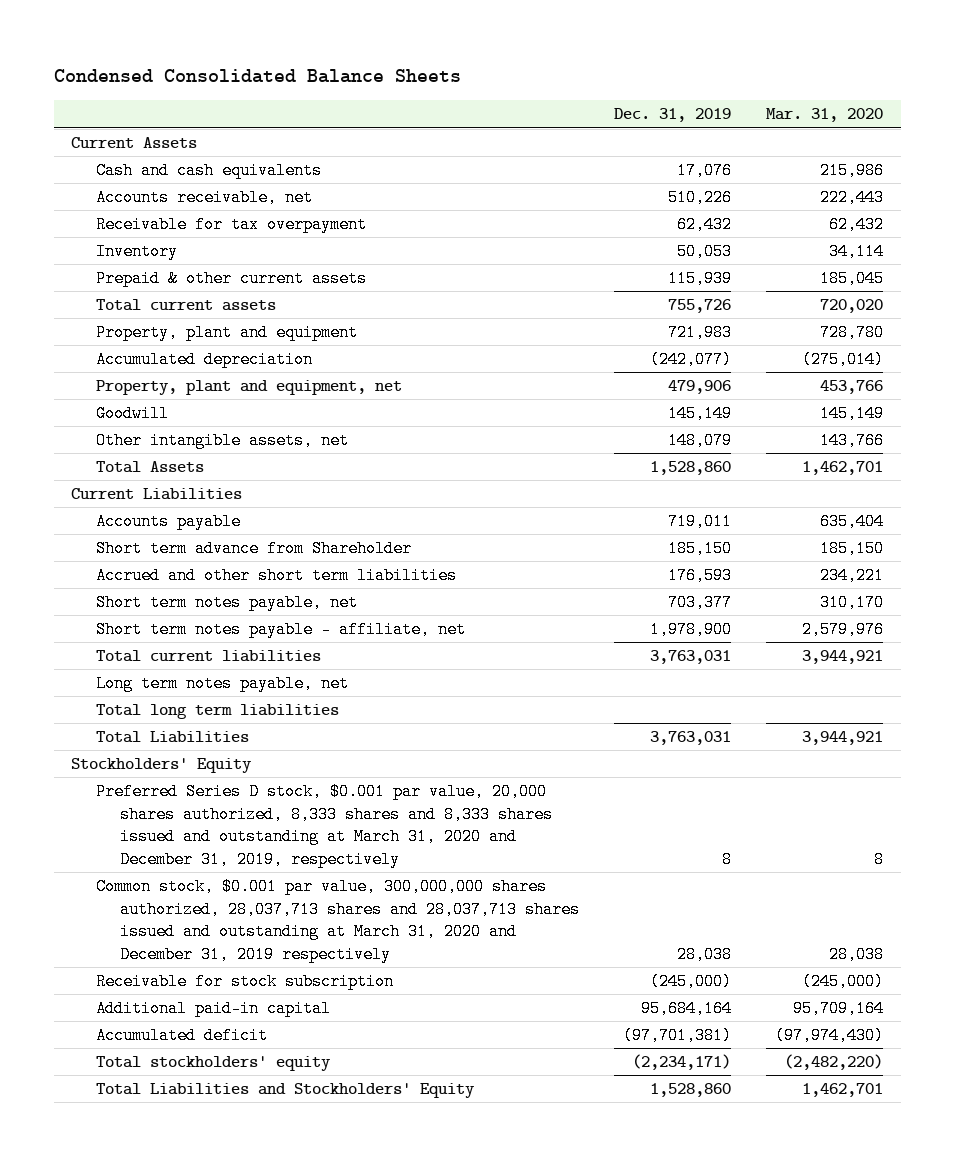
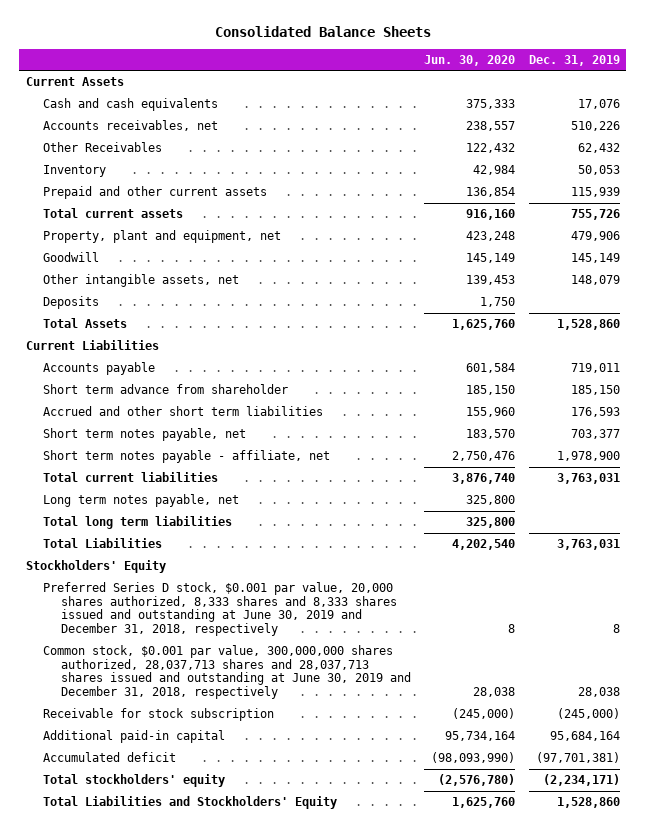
[53,69,461,84] Condensed Consolidated Balance Sheets -> [214,26,431,38] Consolidated Balance Sheets
[766,108,884,123] Mar. 31, 2020 -> none
none -> [424,54,516,66] Jun. 30, 2020
[95,189,313,207] Accounts receivable, net -> [43,120,219,132] Accounts receivables, net
[95,216,367,234] Receivable for tax overpayment -> [43,142,163,153] Other Receivables
[95,270,367,288] Prepaid & other current assets -> [43,186,268,200] Prepaid and other current assets
[95,324,358,342] Property, plant and equipment -> none
[95,351,313,369] Accumulated depreciation -> none
none -> [43,296,100,310] Deposits
[95,540,412,558] Short term advance from Shareholder -> [43,384,289,395] Short term advance from shareholder
[95,783,553,869] Preferred Series D stock, $0.001 par value, 20,000 shares authorized, 8,333 shares and 8,333 shares issued and outstanding at March 31, 2020 and December 31, 2019, respectively -> [43,582,398,637] Preferred Series D stock, $0.001 par value, 20,000 shares authorized, 8,333 shares and 8,333 shares issued and outstanding at June 30, 2019 and December 31, 2018, respectively
[95,878,580,964] Common stock, $0.001 par value, 300,000,000 shares authorized, 28,037,713 shares and 28,037,713 shares issued and outstanding at March 31, 2020 and December 31, 2019 respectively -> [43,645,412,700] Common stock, $0.001 par value, 300,000,000 shares authorized, 28,037,713 shares and 28,037,713 shares issued and outstanding at June 30, 2019 and December 31, 2018, respectively

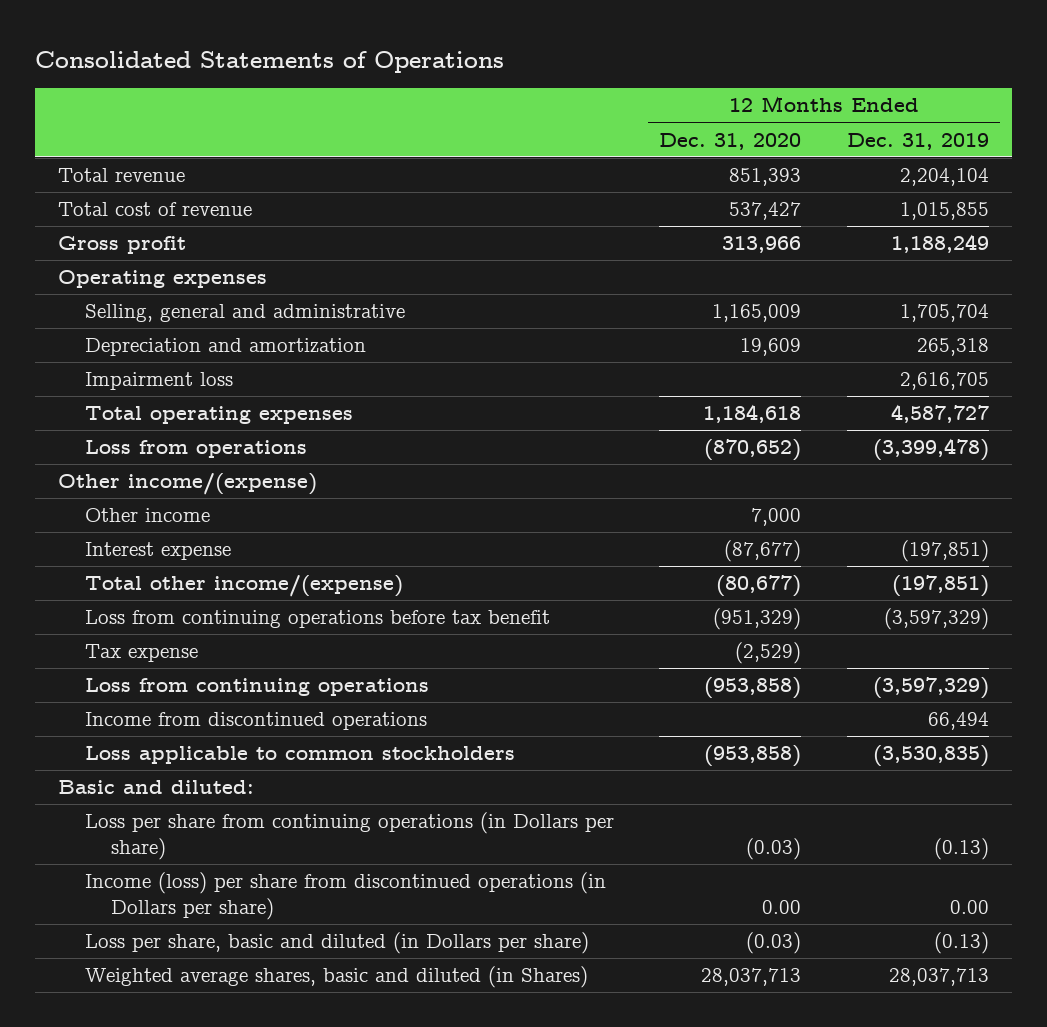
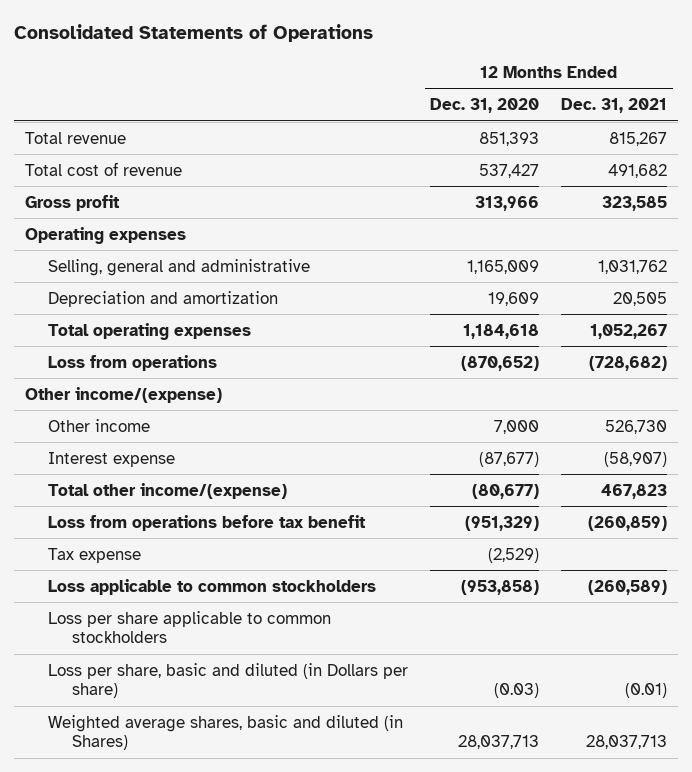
[846,132,989,150] Dec. 31, 2019 -> none
none -> [561,97,668,113] Dec. 31, 2021
[84,372,233,391] Impairment loss -> none
[84,610,550,629] Loss from continuing operations before tax benefit -> [48,514,367,531] Loss from operations before tax benefit
[84,678,429,697] Loss from continuing operations -> none
[84,712,427,731] Income from discontinued operations -> none
[58,780,255,795] Basic and diluted: -> none
[84,812,614,861] Loss per share from continuing operations (in Dollars per share) -> none
[84,872,606,921] Income (loss) per share from discontinued operations (in Dollars per share) -> none
none -> [48,610,332,644] Loss per share applicable to common stockholders

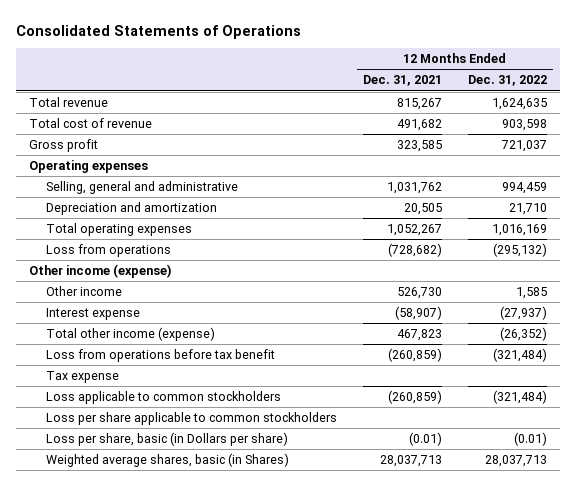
[430,97,540,113] Dec. 31, 2020 -> none
none -> [467,75,547,87] Dec. 31, 2022
[24,386,222,403] Other income/(expense) -> [28,264,172,279] Other income (expense)
[48,482,288,499] Total other income/(expense) -> [46,327,216,342] Total other income (expense)
[588,579,668,595] (260,589) -> [388,390,443,405] (260,859)
[48,662,409,699] Loss per share, basic and diluted (in Dollars per share) -> [46,432,289,447] Loss per share, basic (in Dollars per share)
[48,714,404,751] Weighted average shares, basic and diluted (in Shares) -> [46,453,290,468] Weighted average shares, basic (in Shares)

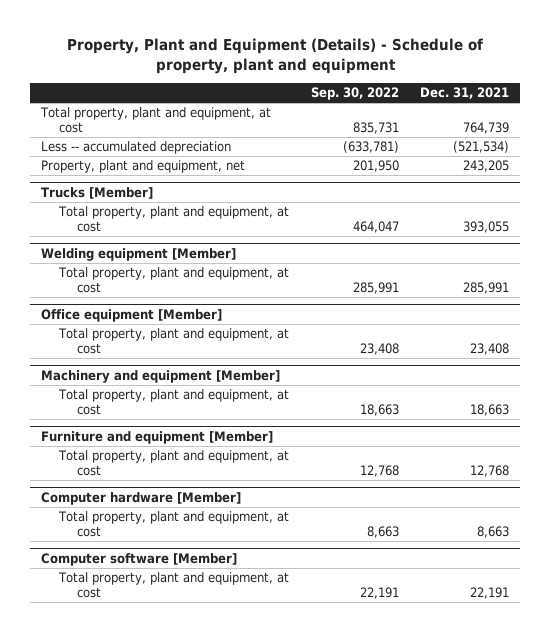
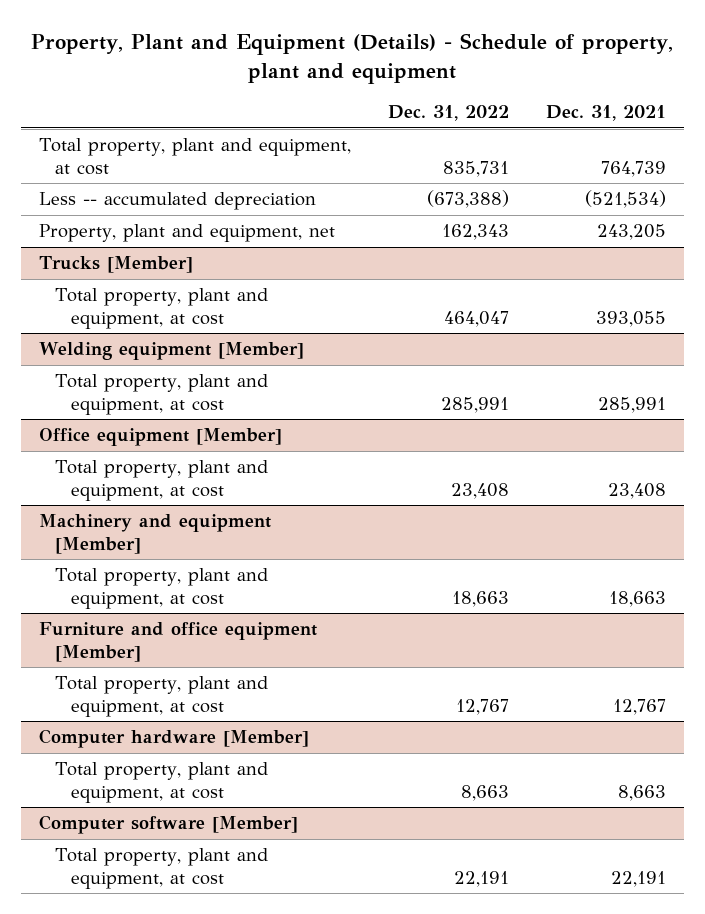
[310,87,399,101] Sep. 30, 2022 -> none
none -> [387,105,509,122] Dec. 31, 2022
[41,430,274,444] Furniture and equipment [Member] -> [39,622,318,662] Furniture and office equipment [Member]
[470,465,510,478] 12,768 -> [612,698,666,715] 12,767

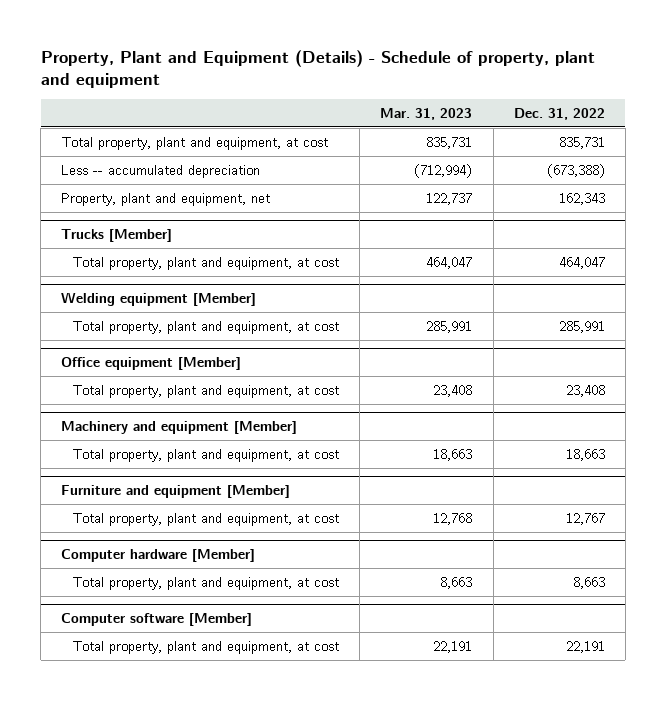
[545,105,666,122] Dec. 31, 2021 -> none
none -> [380,107,473,120] Mar. 31, 2023
[39,622,318,662] Furniture and office equipment [Member] -> [61,485,291,499] Furniture and equipment [Member]

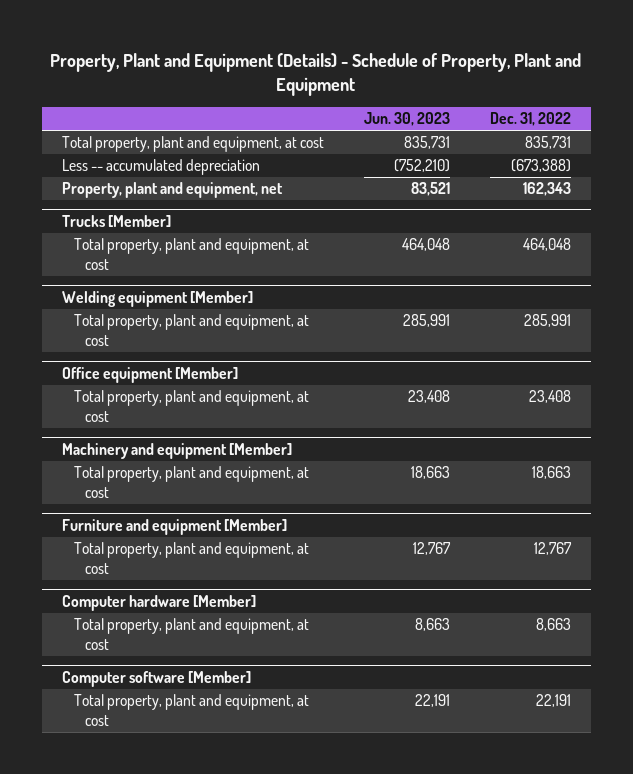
[40,49,595,88] Property, Plant and Equipment (Details) - Schedule of property, plant and equipment -> [50,52,582,96] Property, Plant and Equipment (Details) - Schedule of Property, Plant and Equipment
[380,107,473,120] Mar. 31, 2023 -> none
none -> [363,112,450,127] Jun. 30, 2023
[558,256,605,269] 464,047 -> [522,238,571,252] 464,048

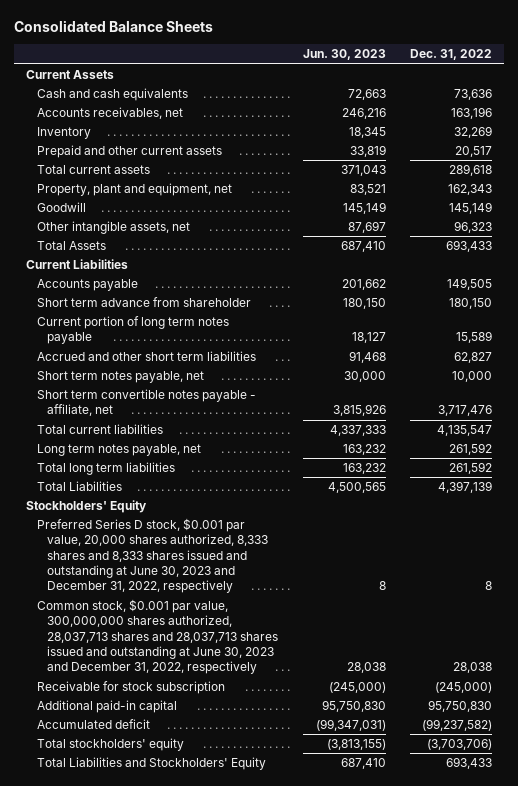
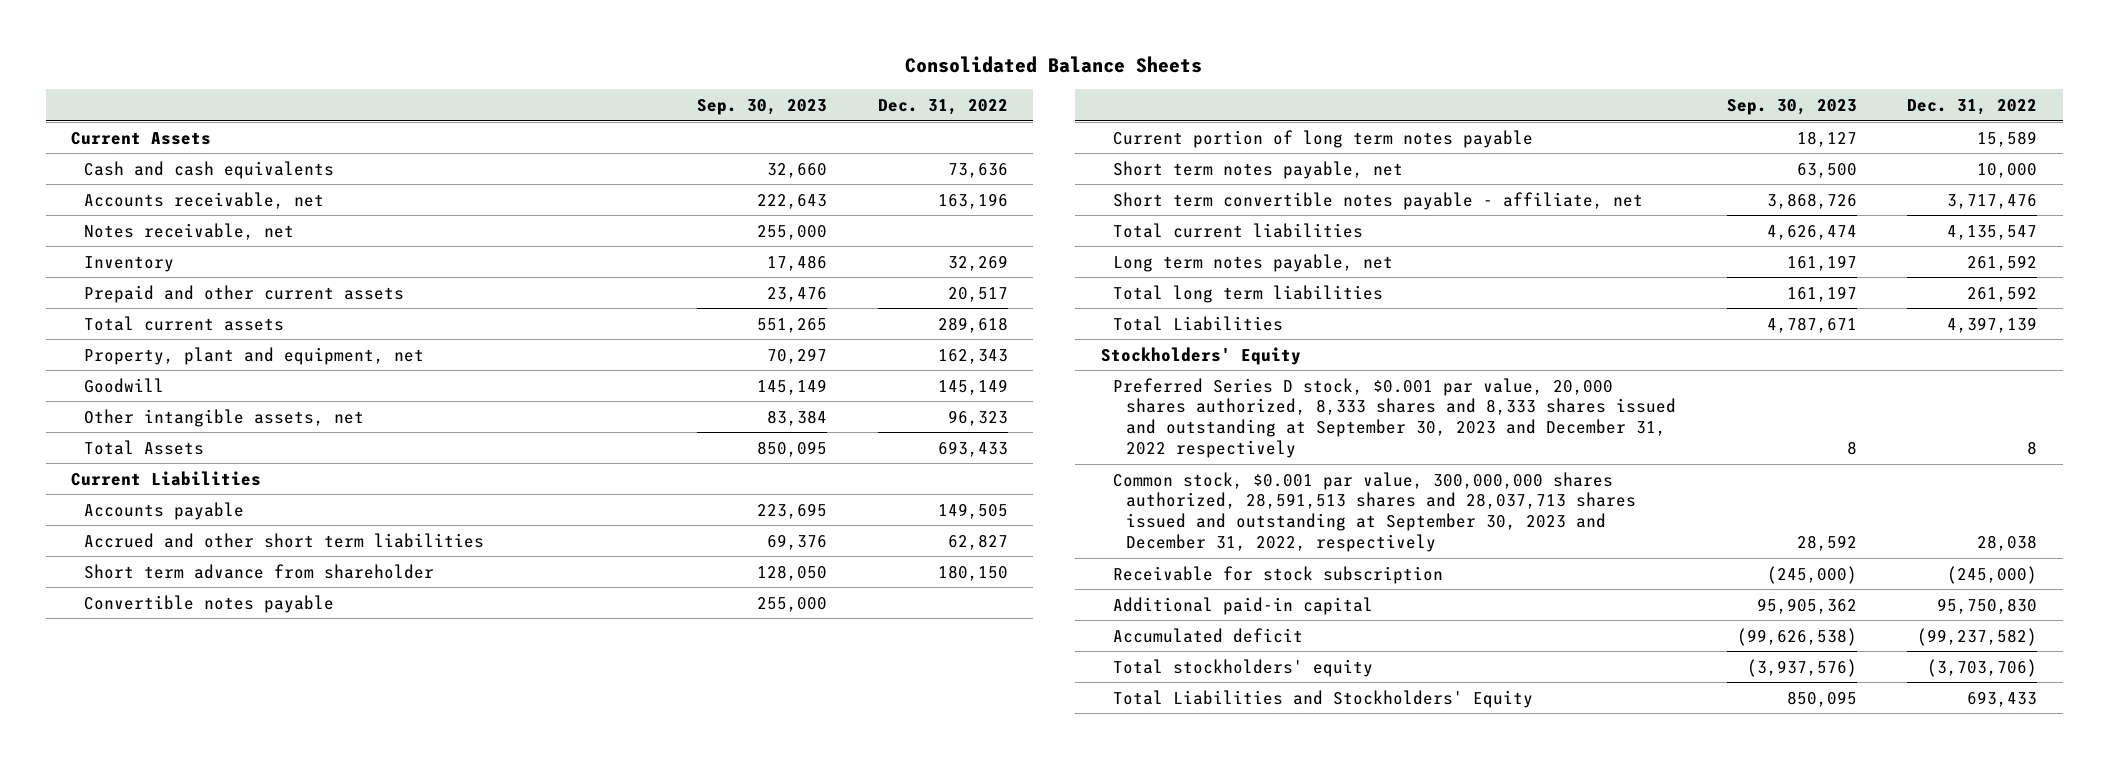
[302,49,386,61] Jun. 30, 2023 -> none
none -> [696,98,827,115] Sep. 30, 2023
[36,107,183,120] Accounts receivables, net -> [83,191,324,209] Accounts receivable, net
none -> [83,222,294,240] Notes receivable, net
[36,351,256,362] Accrued and other short term liabilities -> [83,532,484,548] Accrued and other short term liabilities
none -> [83,594,334,613] Convertible notes payable
[36,518,269,594] Preferred Series D stock, $0.001 par value, 20,000 shares authorized, 8,333 shares and 8,333 shares issued and outstanding at June 30, 2023 and December 31, 2022, respectively -> [1113,377,1677,458] Preferred Series D stock, $0.001 par value, 20,000 shares authorized, 8,333 shares and 8,333 shares issued and outstanding at September 30, 2023 and December 31, 2022 respectively
[36,599,279,675] Common stock, $0.001 par value, 300,000,000 shares authorized, 28,037,713 shares and 28,037,713 shares issued and outstanding at June 30, 2023 and December 31, 2022, respectively -> [1113,471,1637,552] Common stock, $0.001 par value, 300,000,000 shares authorized, 28,591,513 shares and 28,037,713 shares issued and outstanding at September 30, 2023 and December 31, 2022, respectively

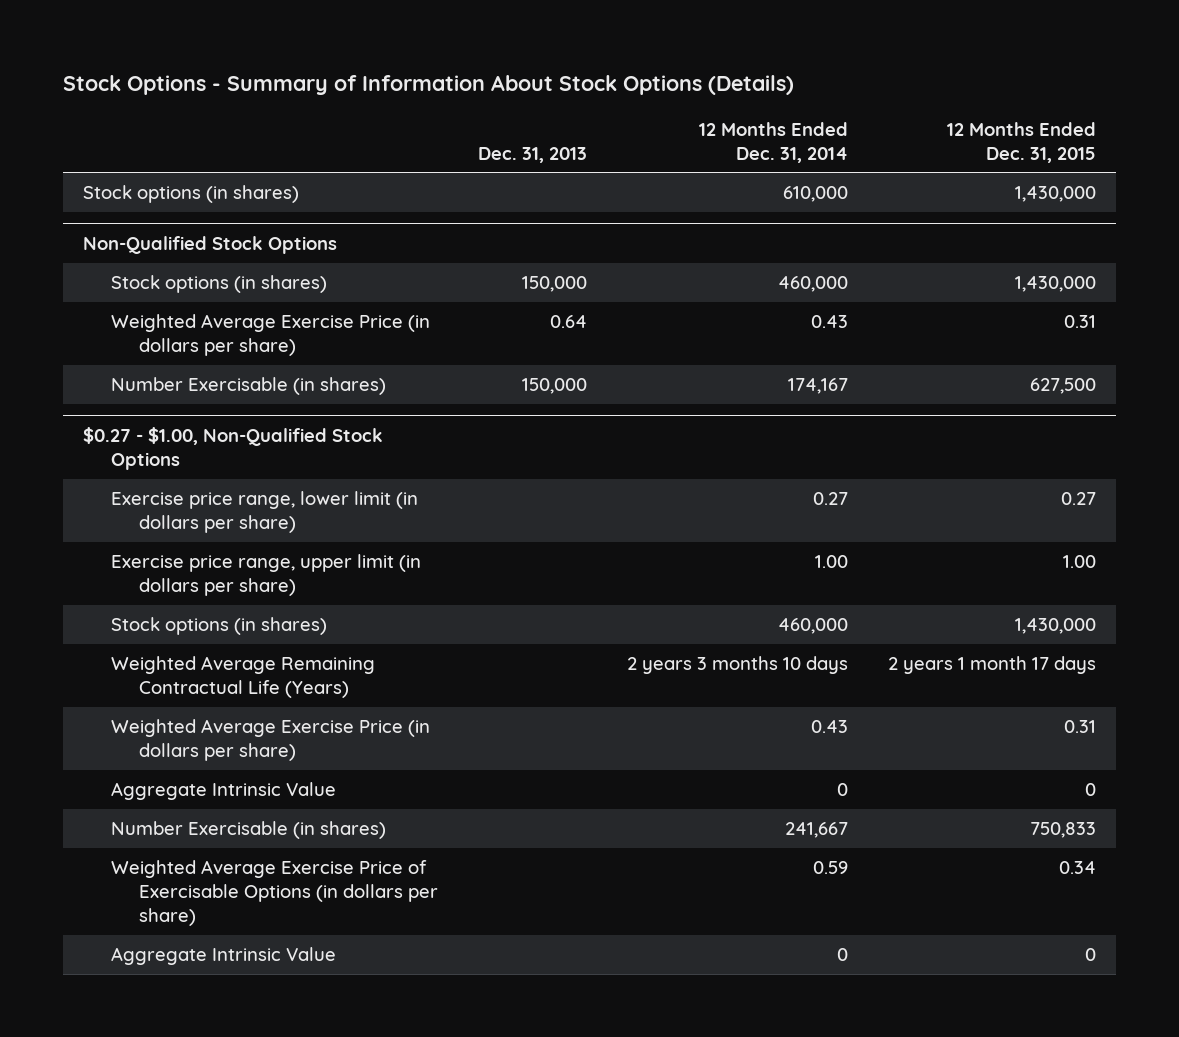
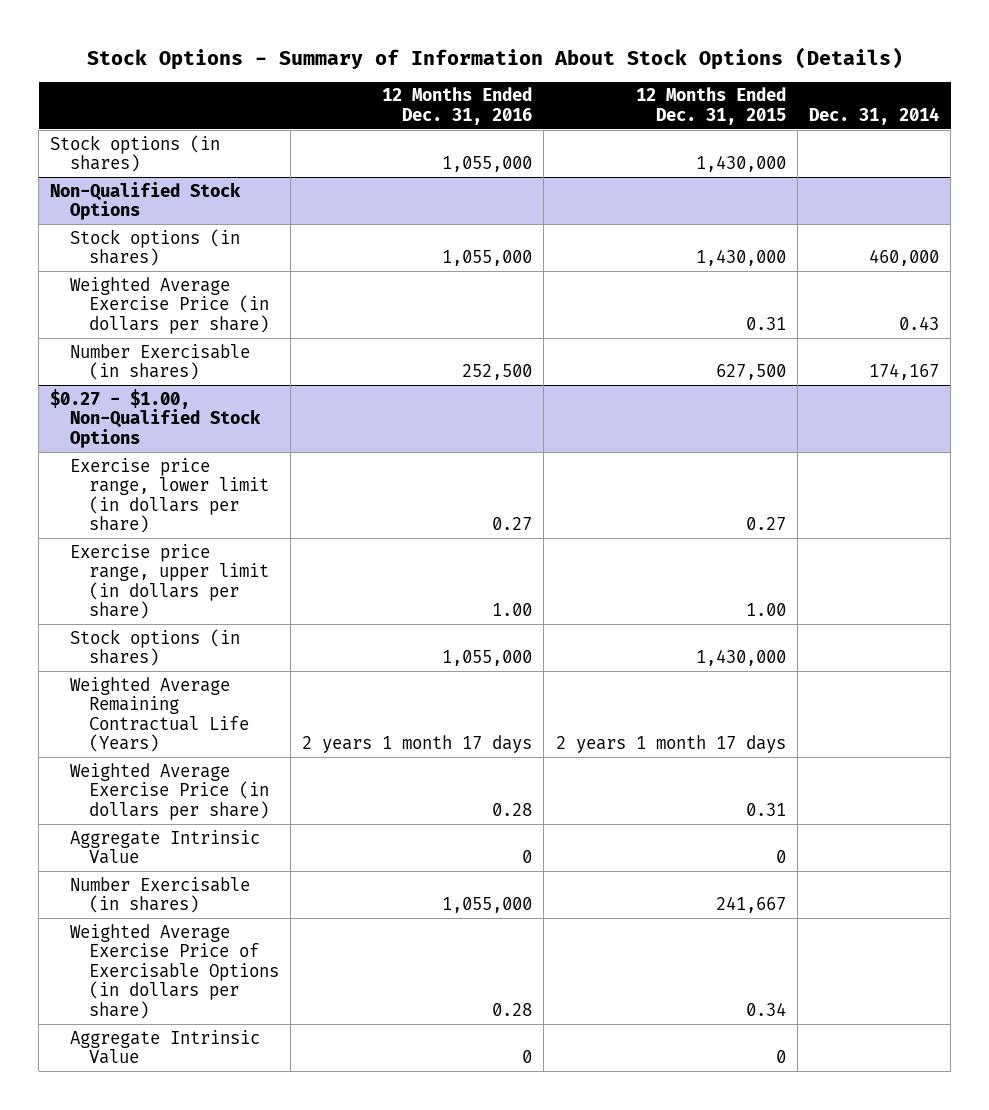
[477,146,587,163] Dec. 31, 2013 -> none
[698,121,848,163] 12 Months Ended Dec. 31, 2014 -> none
none -> [382,87,533,125] 12 Months Ended Dec. 31, 2016
none -> [808,106,939,125] Dec. 31, 2014
[1029,821,1096,838] 750,833 -> [715,896,786,914] 241,667

